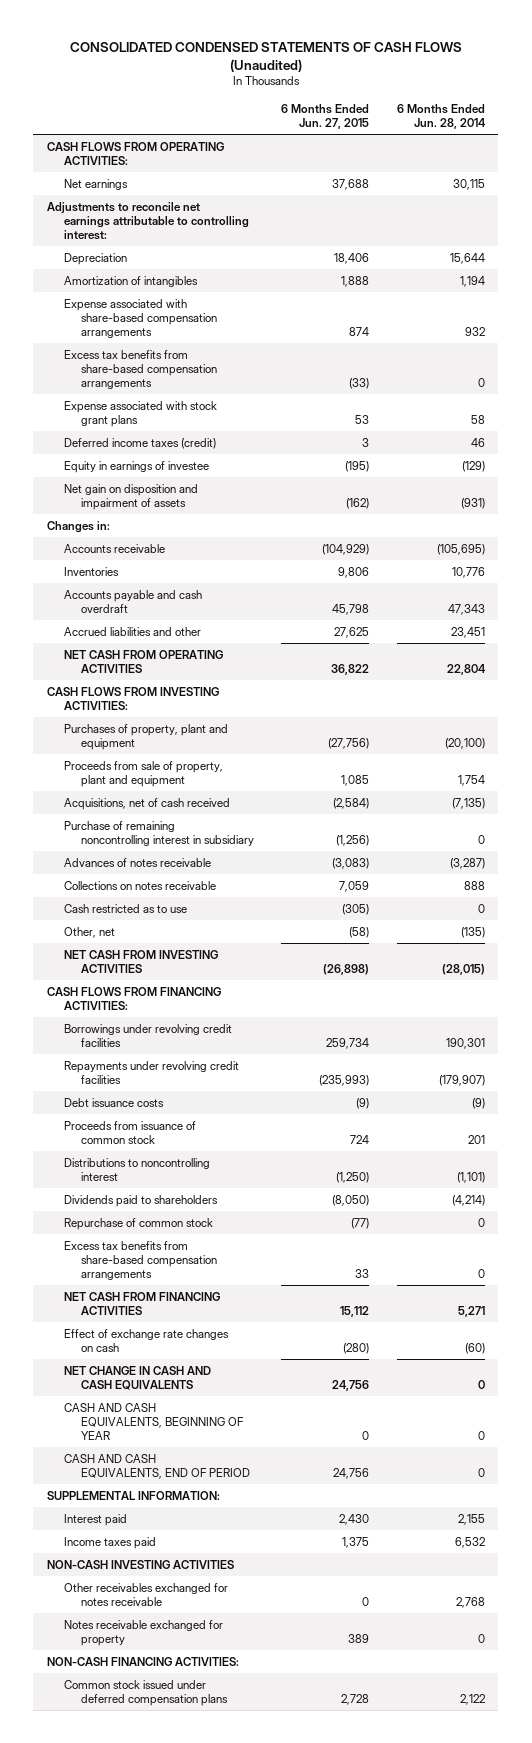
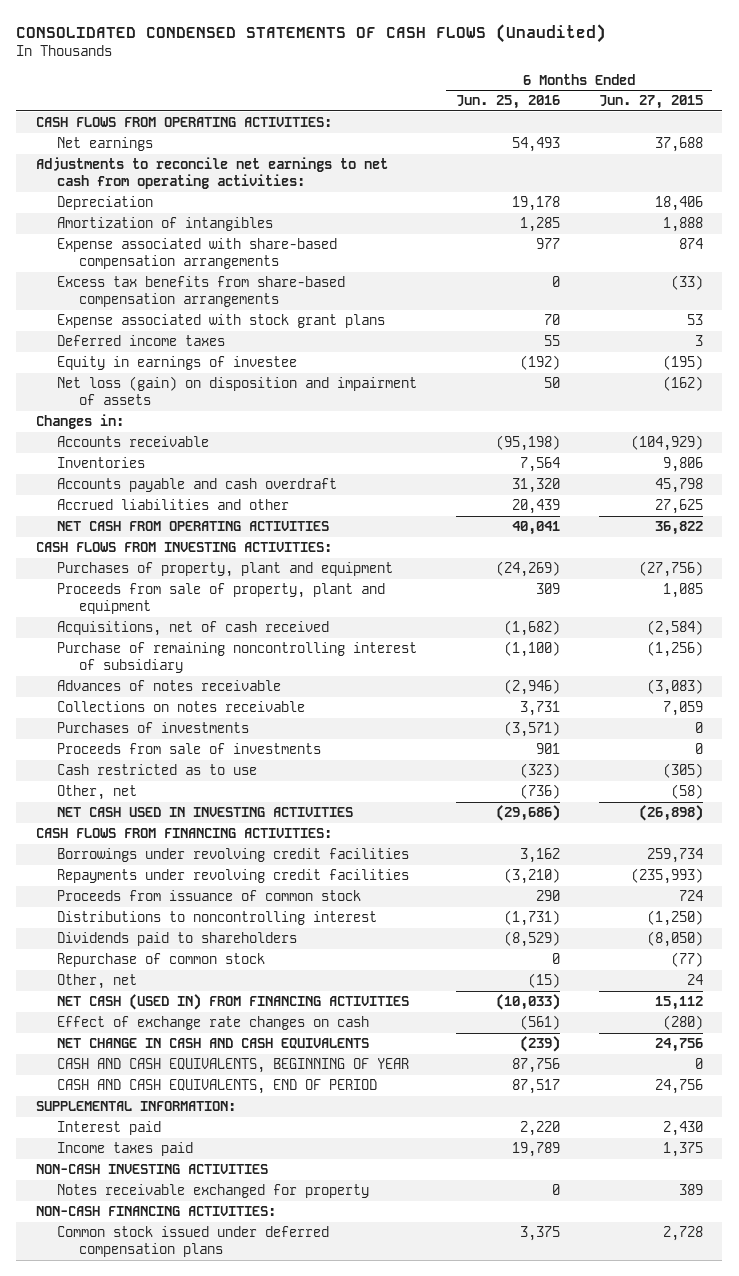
[396,104,486,130] 6 Months Ended Jun. 28, 2014 -> none
none -> [455,95,560,110] Jun. 25, 2016
[47,201,249,241] Adjustments to reconcile net earnings attributable to controlling interest: -> [35,157,388,190] Adjustments to reconcile net earnings to net cash from operating activities:
[63,437,216,449] Deferred income taxes (credit) -> [57,335,226,347] Deferred income taxes
[63,483,198,510] Net gain on disposition and impairment of assets -> [57,376,418,406] Net loss (gain) on disposition and impairment of assets
[63,820,254,846] Purchase of remaining noncontrolling interest in subsidiary -> [57,642,418,674] Purchase of remaining noncontrolling interest of subsidiary
none -> [57,722,250,734] Purchases of investments
none -> [57,743,322,755] Proceeds from sale of investments
[63,949,218,973] NET CASH FROM INVESTING ACTIVITIES -> [57,807,354,818] NET CASH USED IN INVESTING ACTIVITIES
[63,1097,164,1107] Debt issuance costs -> none
[63,1240,217,1281] Excess tax benefits from share-based compensation arrangements -> none
none -> [57,974,138,990] Other, net
[63,1291,220,1315] NET CASH FROM FINANCING ACTIVITIES -> [57,994,410,1011] NET CASH (USED IN) FROM FINANCING ACTIVITIES
[63,1582,228,1606] Other receivables exchanged for notes receivable -> none

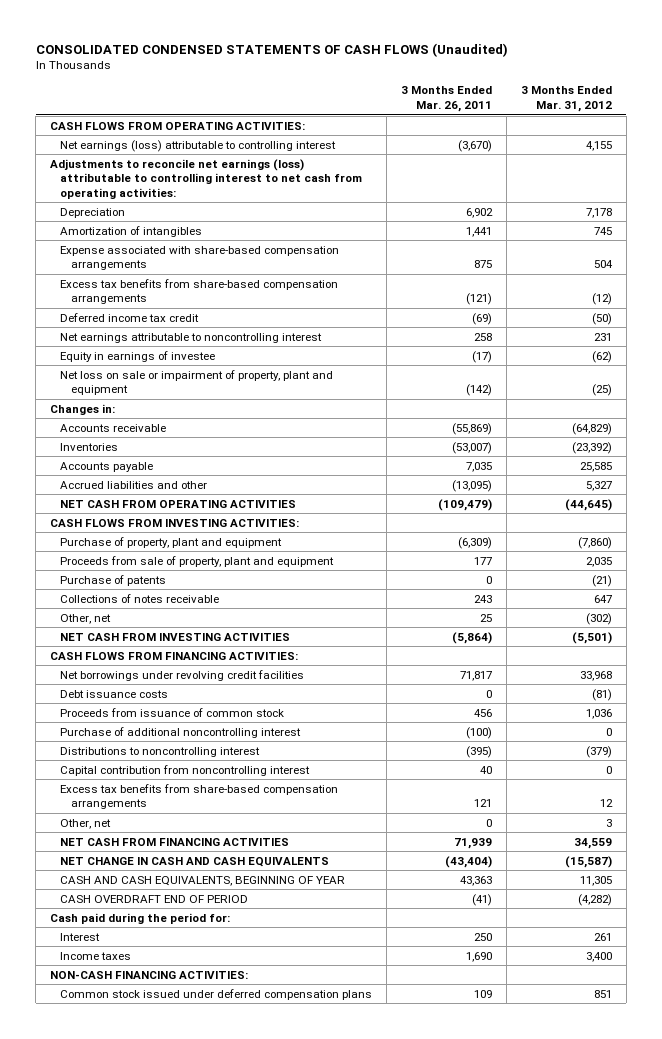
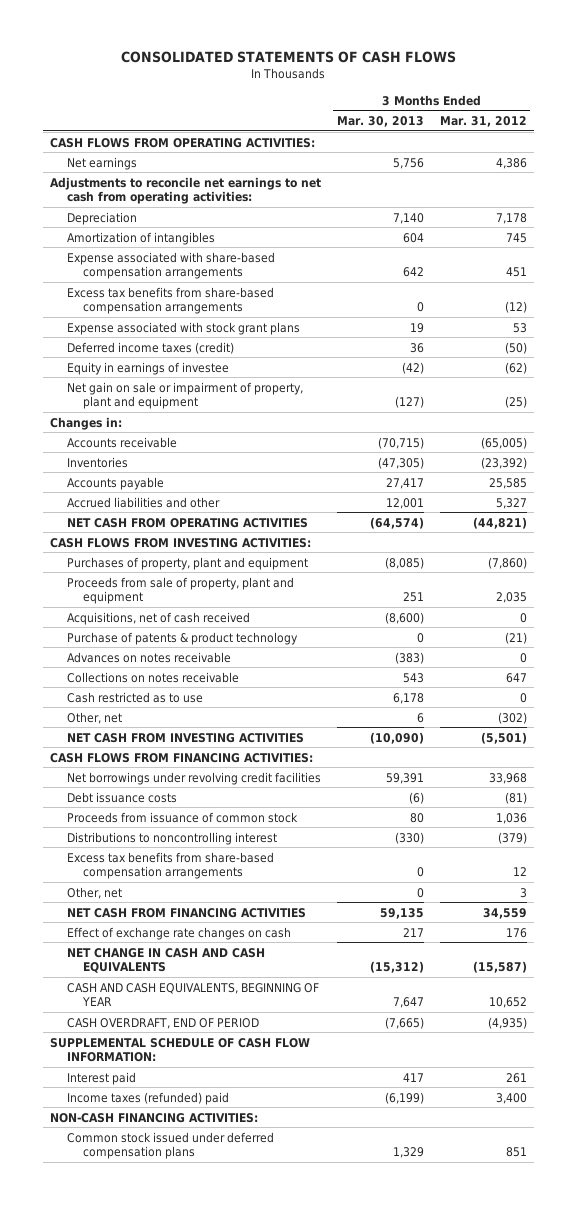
[35,42,508,57] CONSOLIDATED CONDENSED STATEMENTS OF CASH FLOWS (Unaudited) -> [121,50,457,63] CONSOLIDATED STATEMENTS OF CASH FLOWS
[401,86,493,113] 3 Months Ended Mar. 26, 2011 -> none
none -> [336,116,424,128] Mar. 30, 2013
[60,139,337,152] Net earnings (loss) attributable to controlling interest -> none
none -> [66,156,137,170] Net earnings
[50,158,363,199] Adjustments to reconcile net earnings (loss) attributable to controlling interest to net cash from operating activities: -> [50,176,322,205] Adjustments to reconcile net earnings to net cash from operating activities:
[593,260,613,269] 504 -> [505,267,527,278] 451
[60,332,323,343] Net earnings attributable to noncontrolling interest -> none
none -> [66,321,300,335] Expense associated with stock grant plans
[60,312,200,322] Deferred income tax credit -> [66,341,234,354] Deferred income taxes (credit)
[60,369,334,396] Net loss on sale or impairment of property, plant and equipment -> [66,381,303,410] Net gain on sale or impairment of property, plant and equipment
[571,422,612,435] (64,829) -> [480,436,527,449] (65,005)
[564,498,612,511] (44,645) -> [472,516,527,529] (44,821)
[60,536,283,548] Purchase of property, plant and equipment -> [66,556,308,570] Purchases of property, plant and equipment
none -> [66,611,250,625] Acquisitions, net of cash received
[60,574,167,586] Purchase of patents -> [66,631,298,645] Purchase of patents & product technology
none -> [66,651,231,663] Advances on notes receivable
[60,593,220,603] Collections of notes receivable -> [66,671,239,683] Collections on notes receivable
none -> [66,691,203,703] Cash restricted as to use
[60,726,302,738] Purchase of additional noncontrolling interest -> none
[60,764,311,776] Capital contribution from noncontrolling interest -> none
none -> [66,926,291,940] Effect of exchange rate changes on cash
[50,912,231,924] Cash paid during the period for: -> none
[579,875,612,886] 11,305 -> [488,997,527,1009] 10,652
[60,894,249,903] CASH OVERDRAFT END OF PERIOD -> [66,1017,259,1029] CASH OVERDRAFT, END OF PERIOD
[577,893,612,906] (4,282) -> [487,1016,527,1029] (4,935)
none -> [50,1037,311,1063] SUPPLEMENTAL SCHEDULE OF CASH FLOW INFORMATION:
[60,932,101,941] Interest -> [66,1071,136,1085] Interest paid
[60,951,132,960] Income taxes -> [66,1091,229,1105] Income taxes (refunded) paid

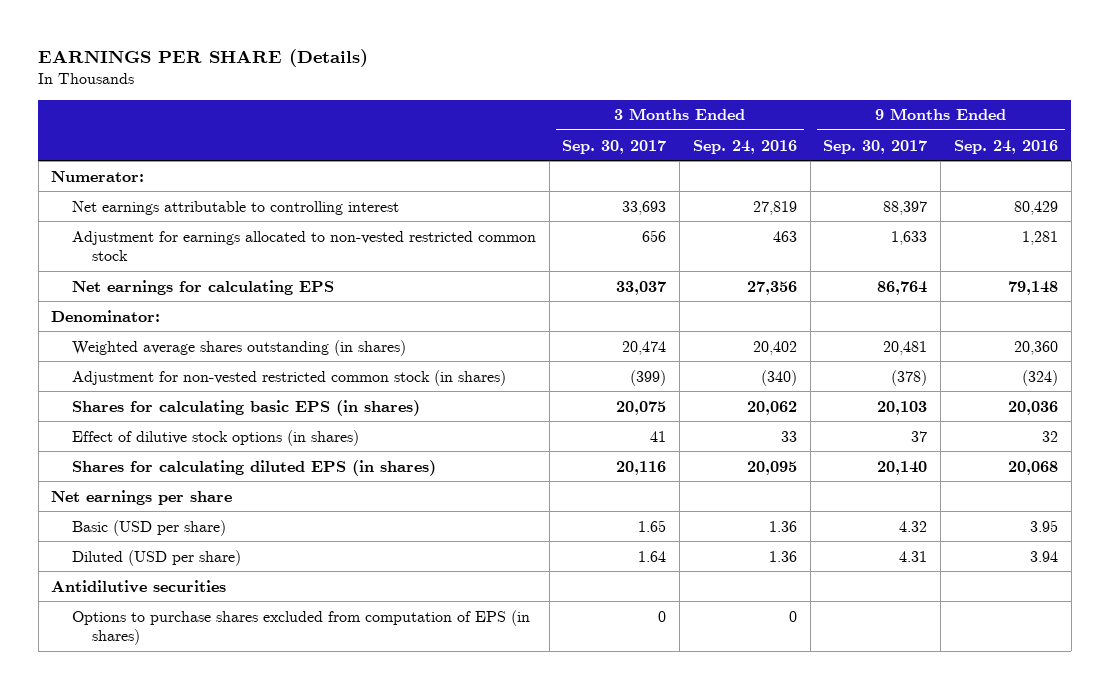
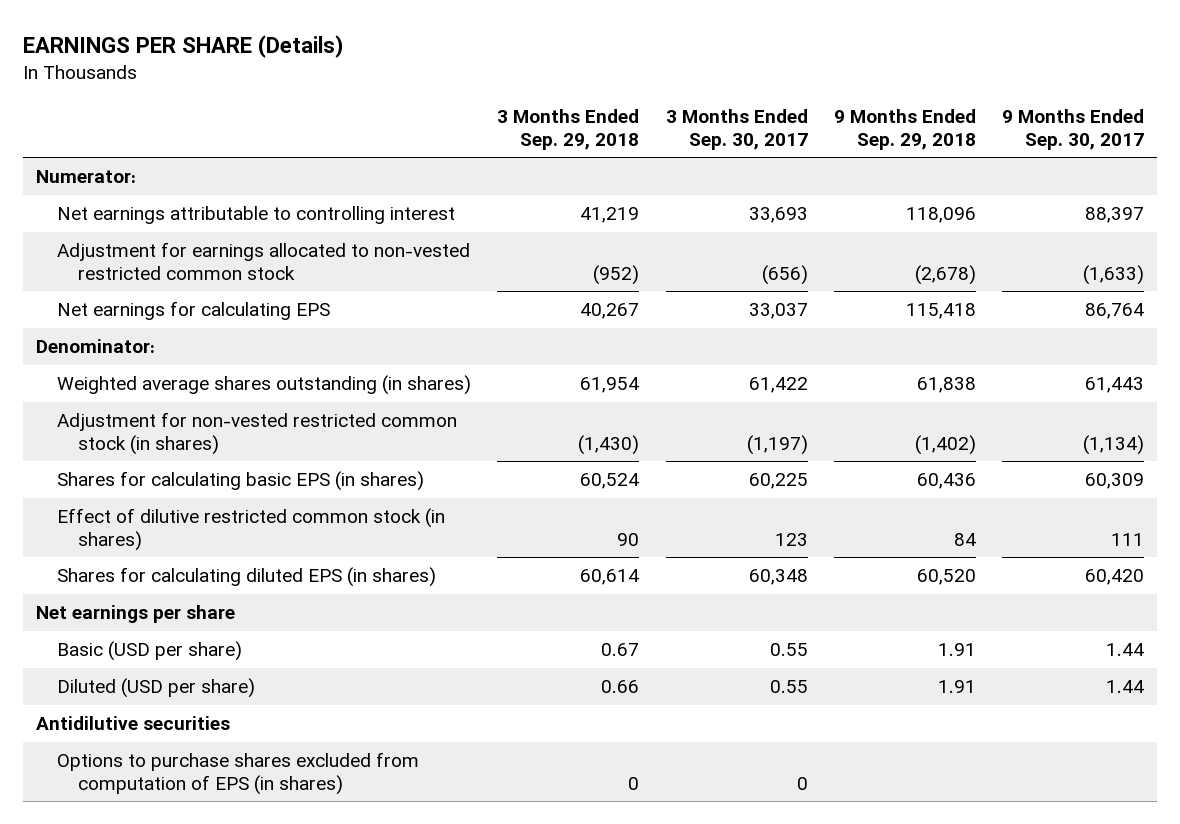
[692,139,797,154] Sep. 24, 2016 -> none
[954,139,1059,154] Sep. 24, 2016 -> none
none -> [497,109,640,150] 3 Months Ended Sep. 29, 2018
none -> [833,109,976,150] 9 Months Ended Sep. 29, 2018
[642,229,667,242] 656 -> [761,264,808,285] (656)
[891,230,928,245] 1,633 -> [1083,264,1145,285] (1,633)
[622,340,667,355] 20,474 -> [748,377,808,394] 61,422
[883,340,928,355] 20,481 -> [1085,377,1145,394] 61,443
[630,369,667,386] (399) -> [746,434,808,455] (1,197)
[891,369,928,386] (378) -> [1083,434,1145,455] (1,134)
[616,400,667,415] 20,075 -> [748,473,808,490] 60,225
[877,400,928,415] 20,103 -> [1085,473,1145,490] 60,309
[71,429,359,446] Effect of dilutive stock options (in shares) -> [56,508,445,551] Effect of dilutive restricted common stock (in shares)
[650,430,667,442] 41 -> [774,532,808,546] 123
[911,430,928,442] 37 -> [1111,532,1145,546] 111
[616,460,667,475] 20,116 -> [748,569,808,586] 60,348
[877,460,928,475] 20,140 -> [1085,569,1145,586] 60,420
[638,519,667,532] 1.65 -> [769,643,808,657] 0.55
[899,520,928,532] 4.32 -> [1106,643,1145,657] 1.44
[638,550,667,562] 1.64 -> [769,680,808,694] 0.55
[899,550,928,562] 4.31 -> [1106,680,1145,694] 1.44

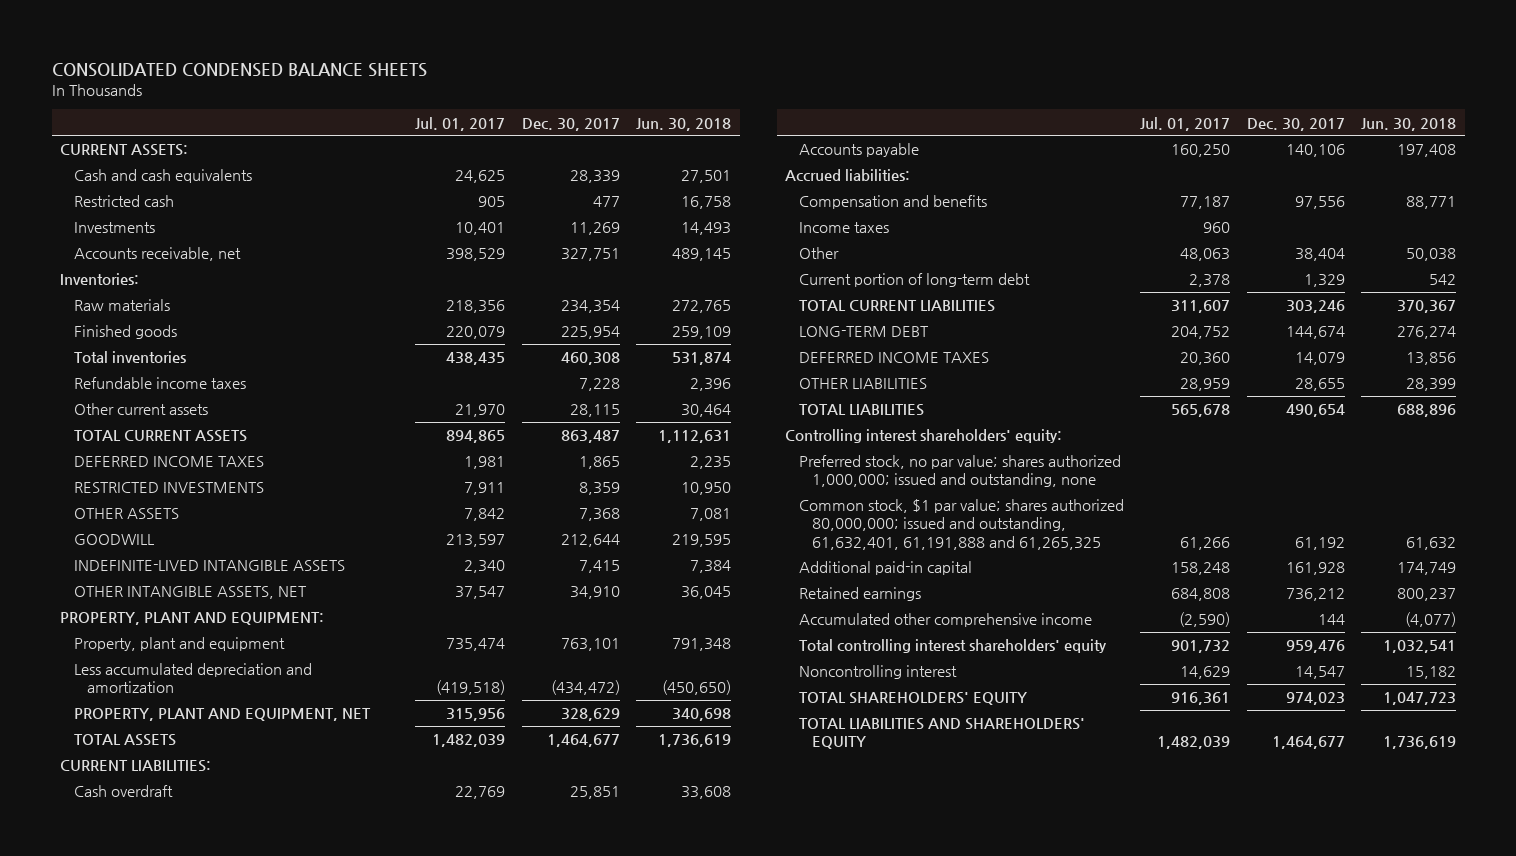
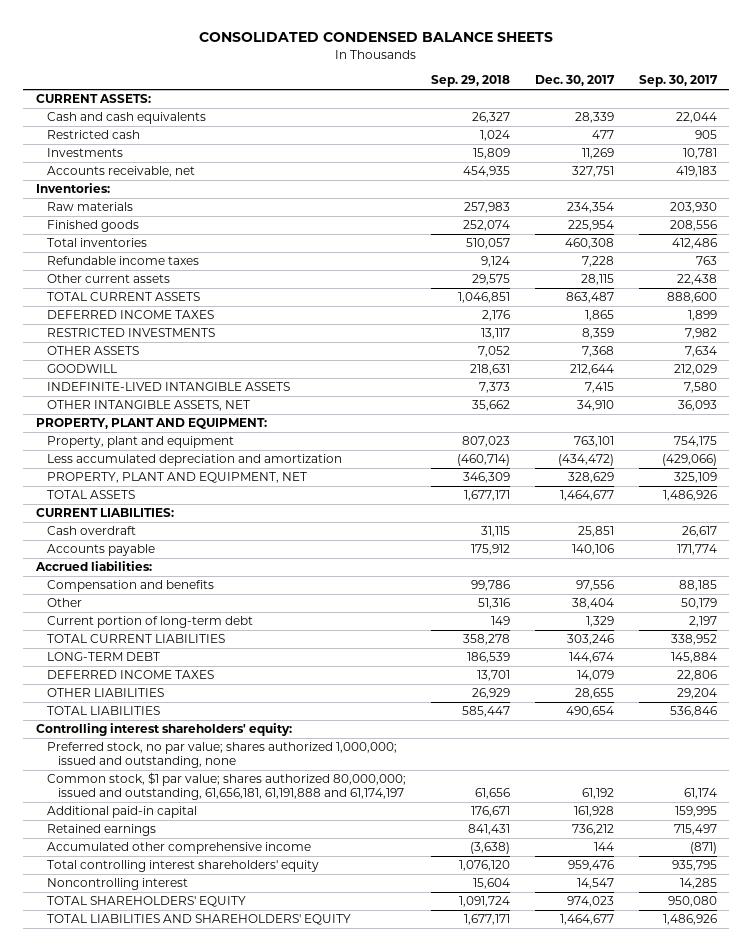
[415,116,506,131] Jul. 01, 2017 -> none
[636,117,732,131] Jun. 30, 2018 -> none
none -> [430,75,510,88] Sep. 29, 2018
none -> [638,75,718,88] Sep. 30, 2017
[798,222,889,234] Income taxes -> none
[798,499,1124,550] Common stock, $1 par value; shares authorized 80,000,000; issued and outstanding, 61,632,401, 61,191,888 and 61,265,325 -> [46,772,406,801] Common stock, $1 par value; shares authorized 80,000,000; issued and outstanding, 61,656,181, 61,191,888 and 61,174,197

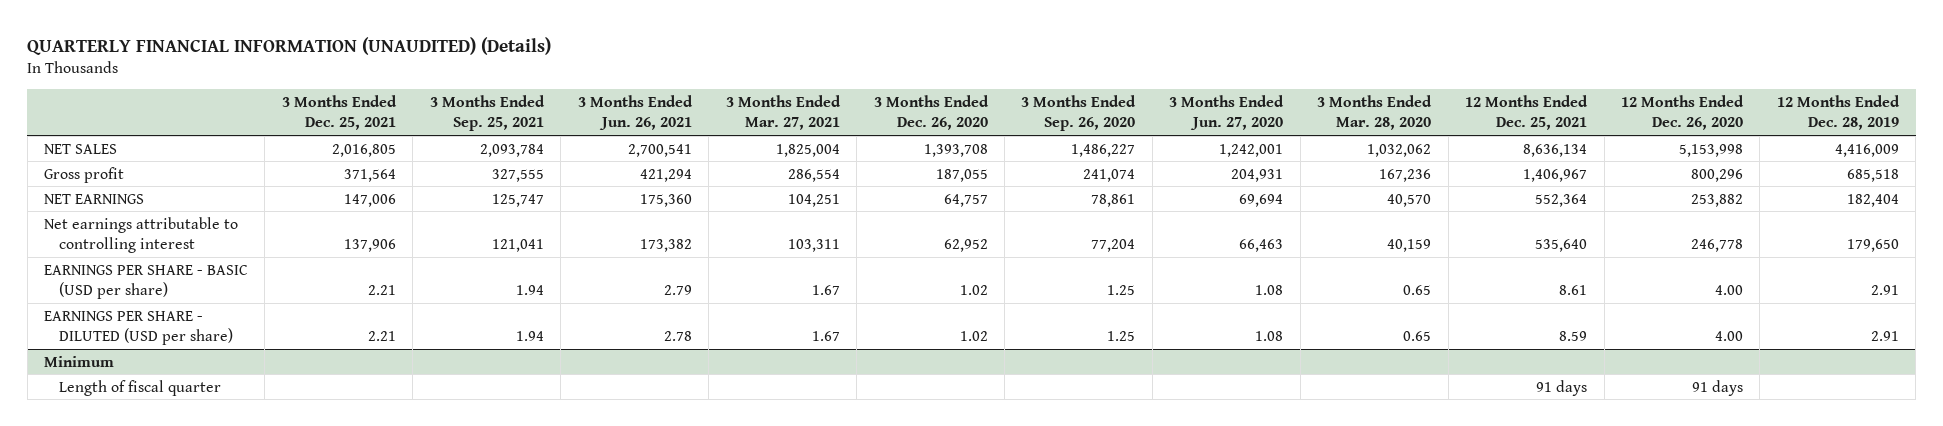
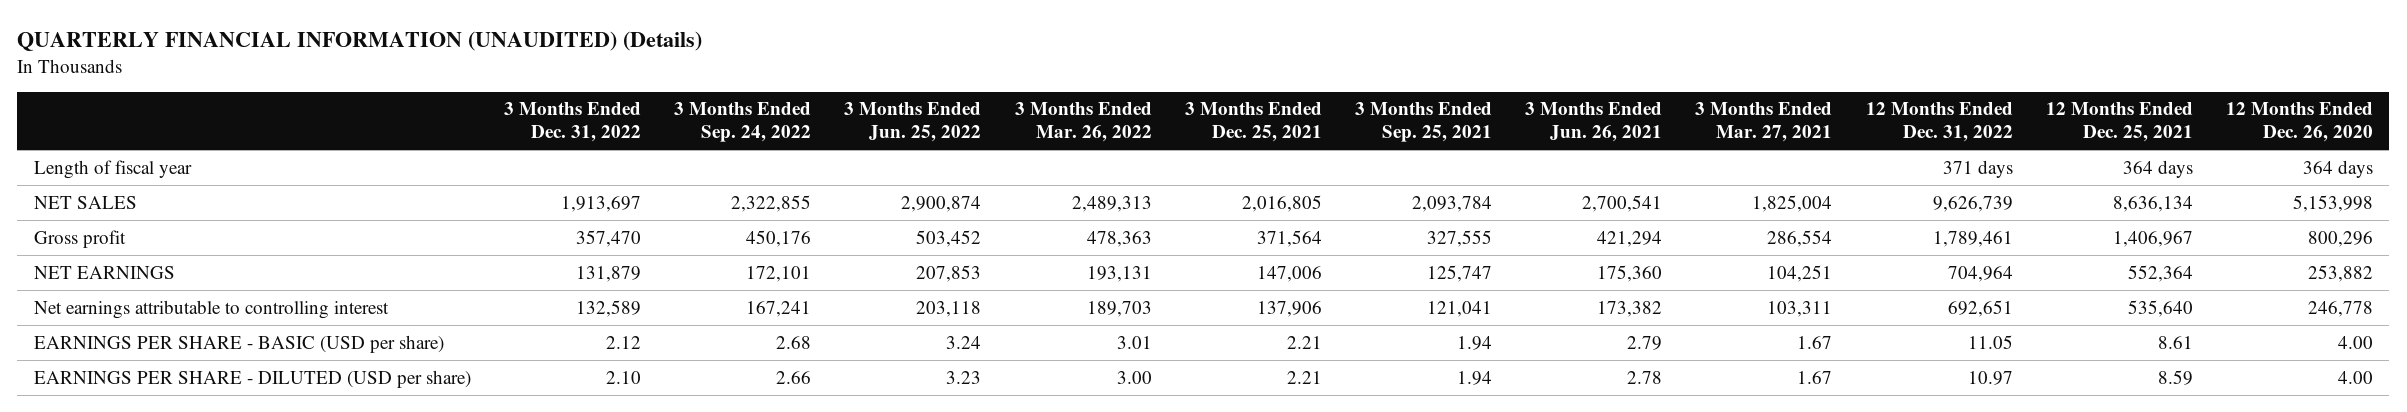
[873,95,989,131] 3 Months Ended Dec. 26, 2020 -> none
[1021,95,1137,132] 3 Months Ended Sep. 26, 2020 -> none
[1169,95,1285,131] 3 Months Ended Jun. 27, 2020 -> none
[1317,95,1433,131] 3 Months Ended Mar. 28, 2020 -> none
[1776,95,1900,131] 12 Months Ended Dec. 28, 2019 -> none
none -> [504,102,642,143] 3 Months Ended Dec. 31, 2022
none -> [674,102,812,143] 3 Months Ended Sep. 24, 2022
none -> [844,102,982,143] 3 Months Ended Jun. 25, 2022
none -> [1014,102,1152,143] 3 Months Ended Mar. 26, 2022
none -> [1865,102,2013,143] 12 Months Ended Dec. 31, 2022
none -> [33,159,192,179] Length of fiscal year
[44,355,115,367] Minimum -> none
[59,379,222,396] Length of fiscal quarter -> none

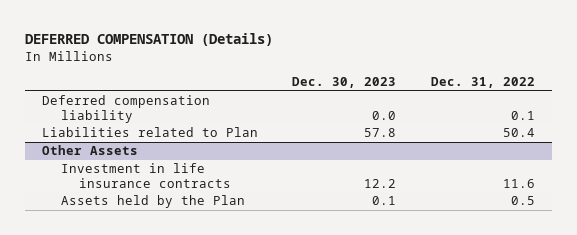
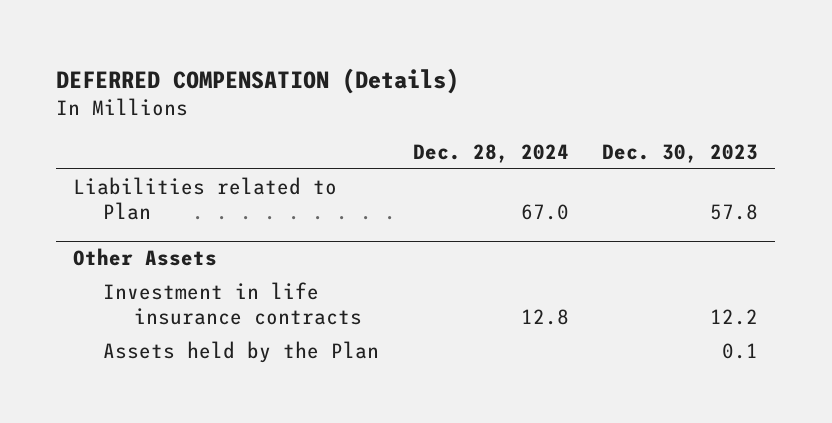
[430,77,535,89] Dec. 31, 2022 -> none
none -> [412,144,569,164] Dec. 28, 2024
[42,95,211,123] Deferred compensation liability -> none

